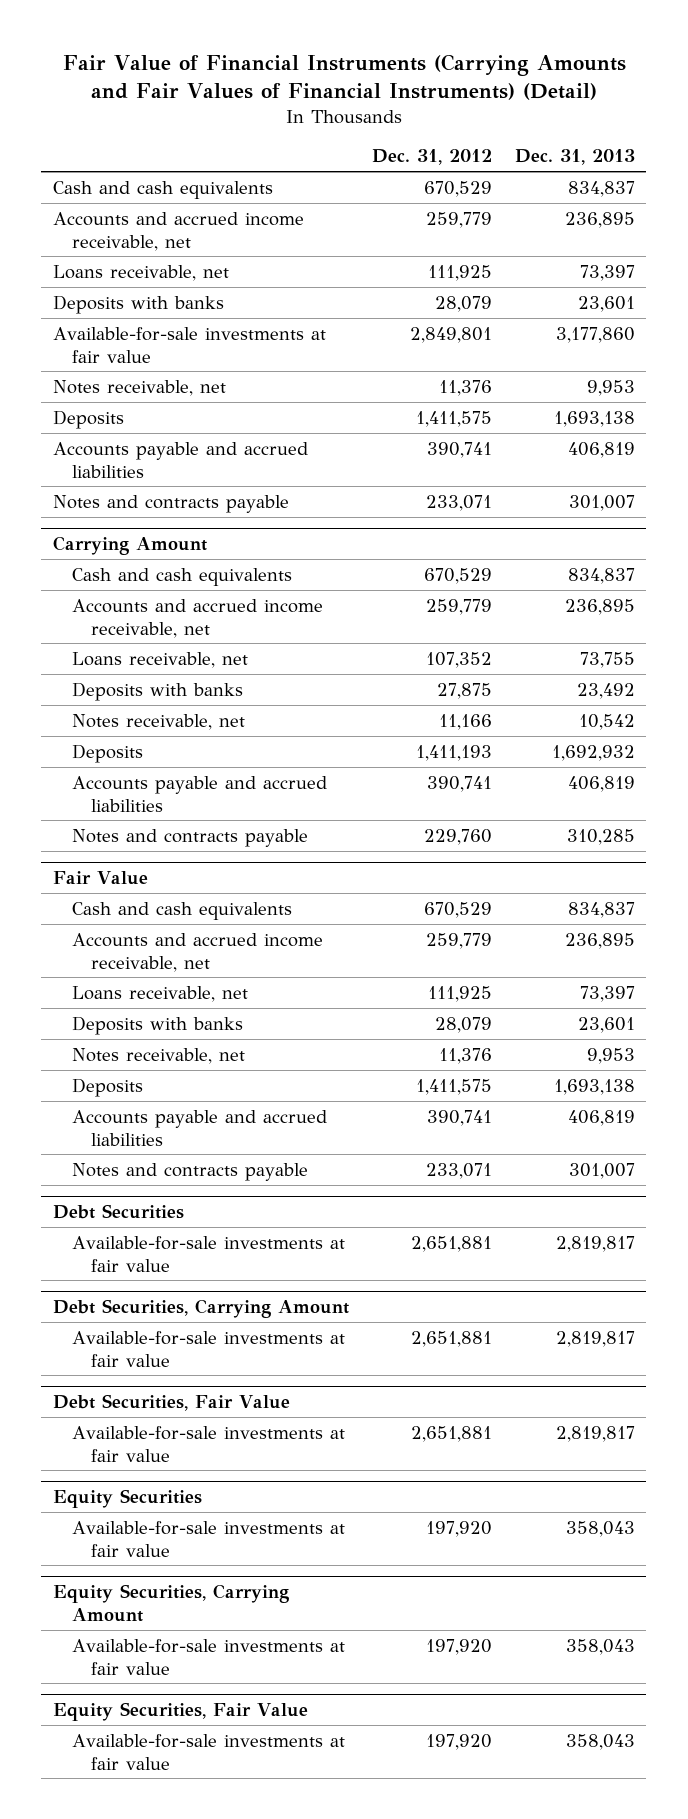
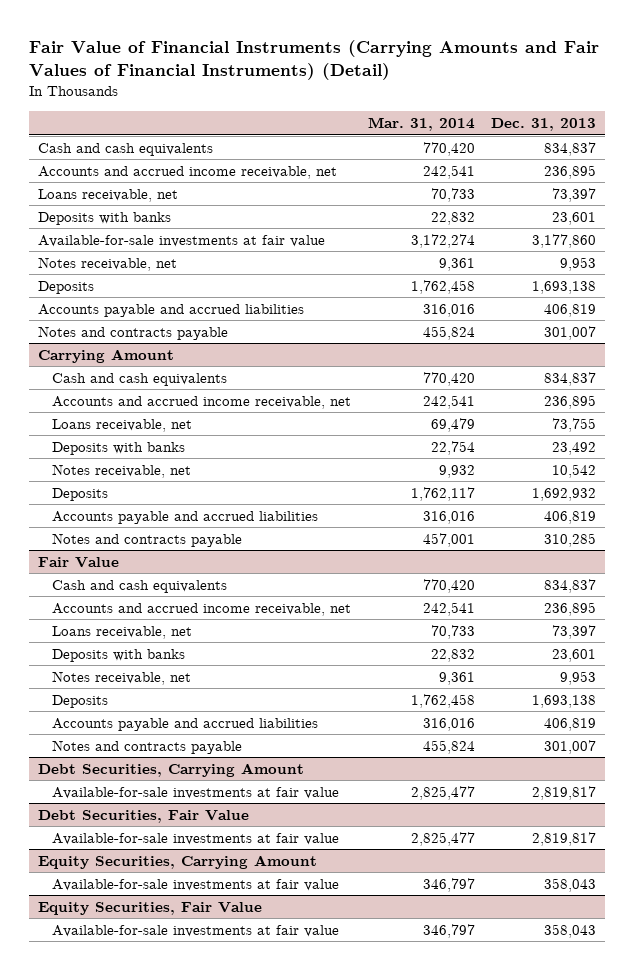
[371,149,492,166] Dec. 31, 2012 -> none
none -> [367,116,475,131] Mar. 31, 2014
[52,1204,184,1220] Debt Securities -> none
[71,1235,345,1272] Available-for-sale investments at fair value -> none
[52,1489,202,1509] Equity Securities -> none
[71,1520,345,1557] Available-for-sale investments at fair value -> none

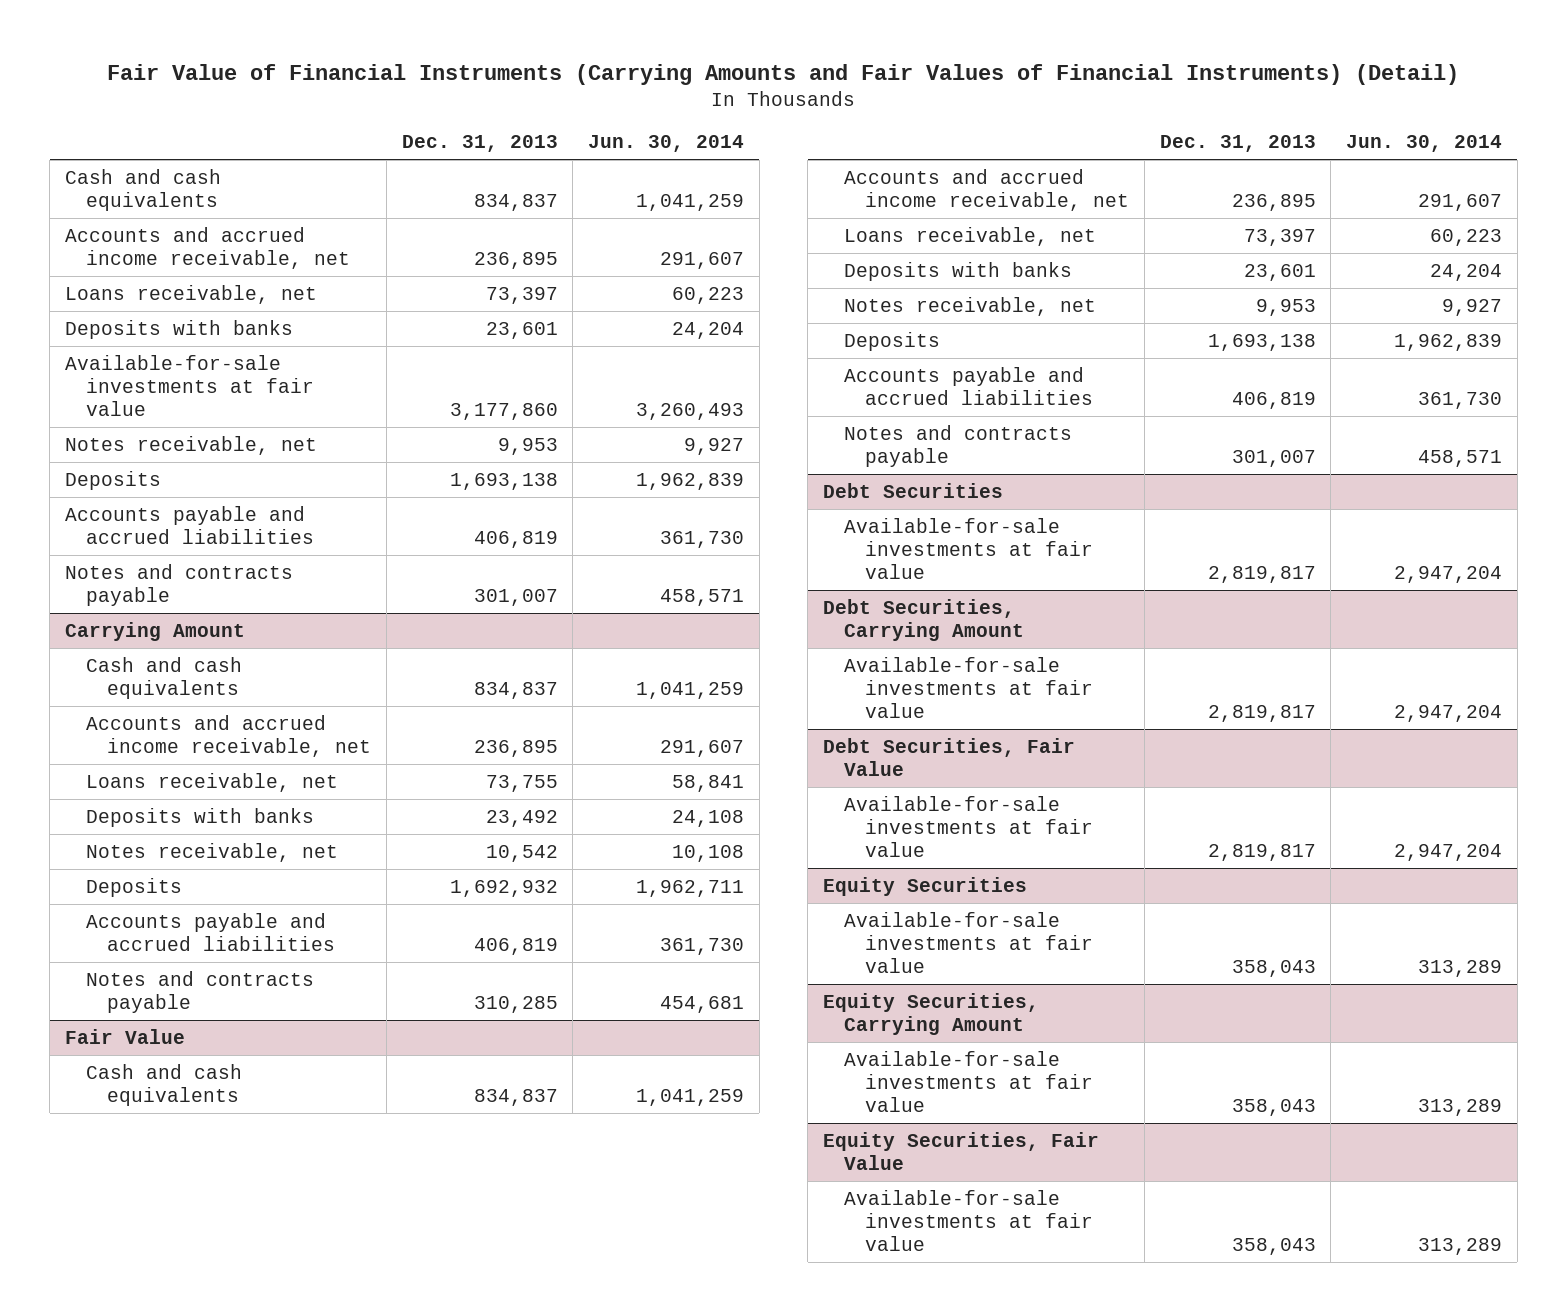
[367,116,475,131] Mar. 31, 2014 -> none
none -> [588,135,745,153] Jun. 30, 2014
none -> [822,482,1003,498] Debt Securities
none -> [843,517,1094,579] Available-for-sale investments at fair value
none -> [822,876,1027,896] Equity Securities
none -> [843,911,1094,973] Available-for-sale investments at fair value

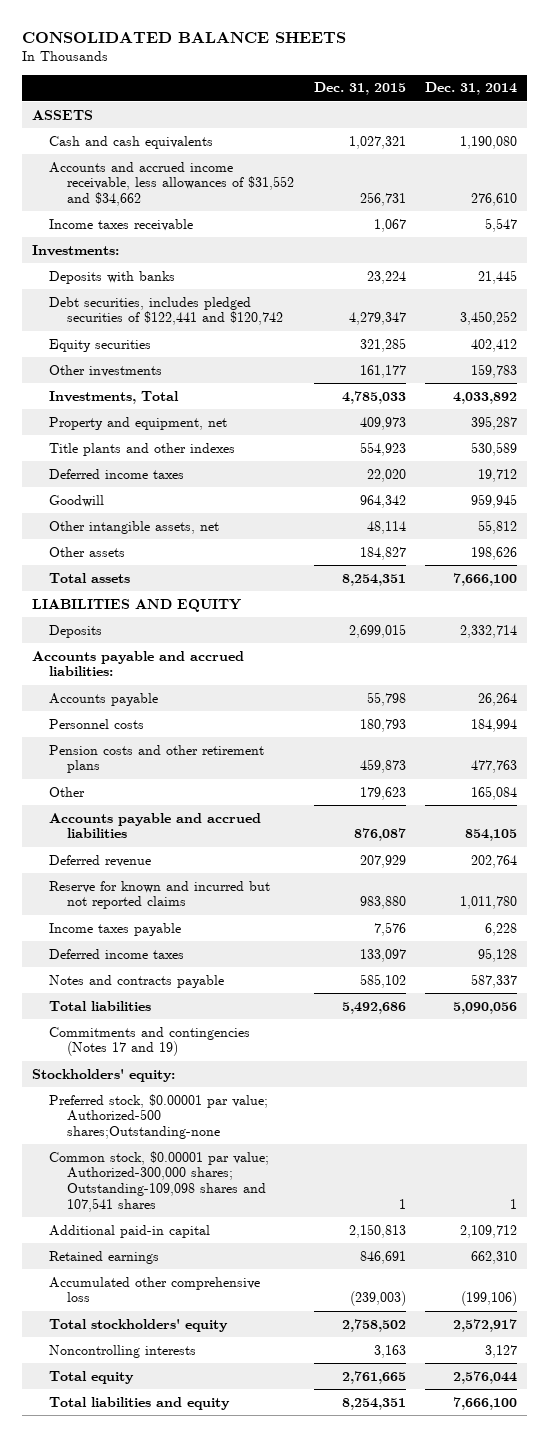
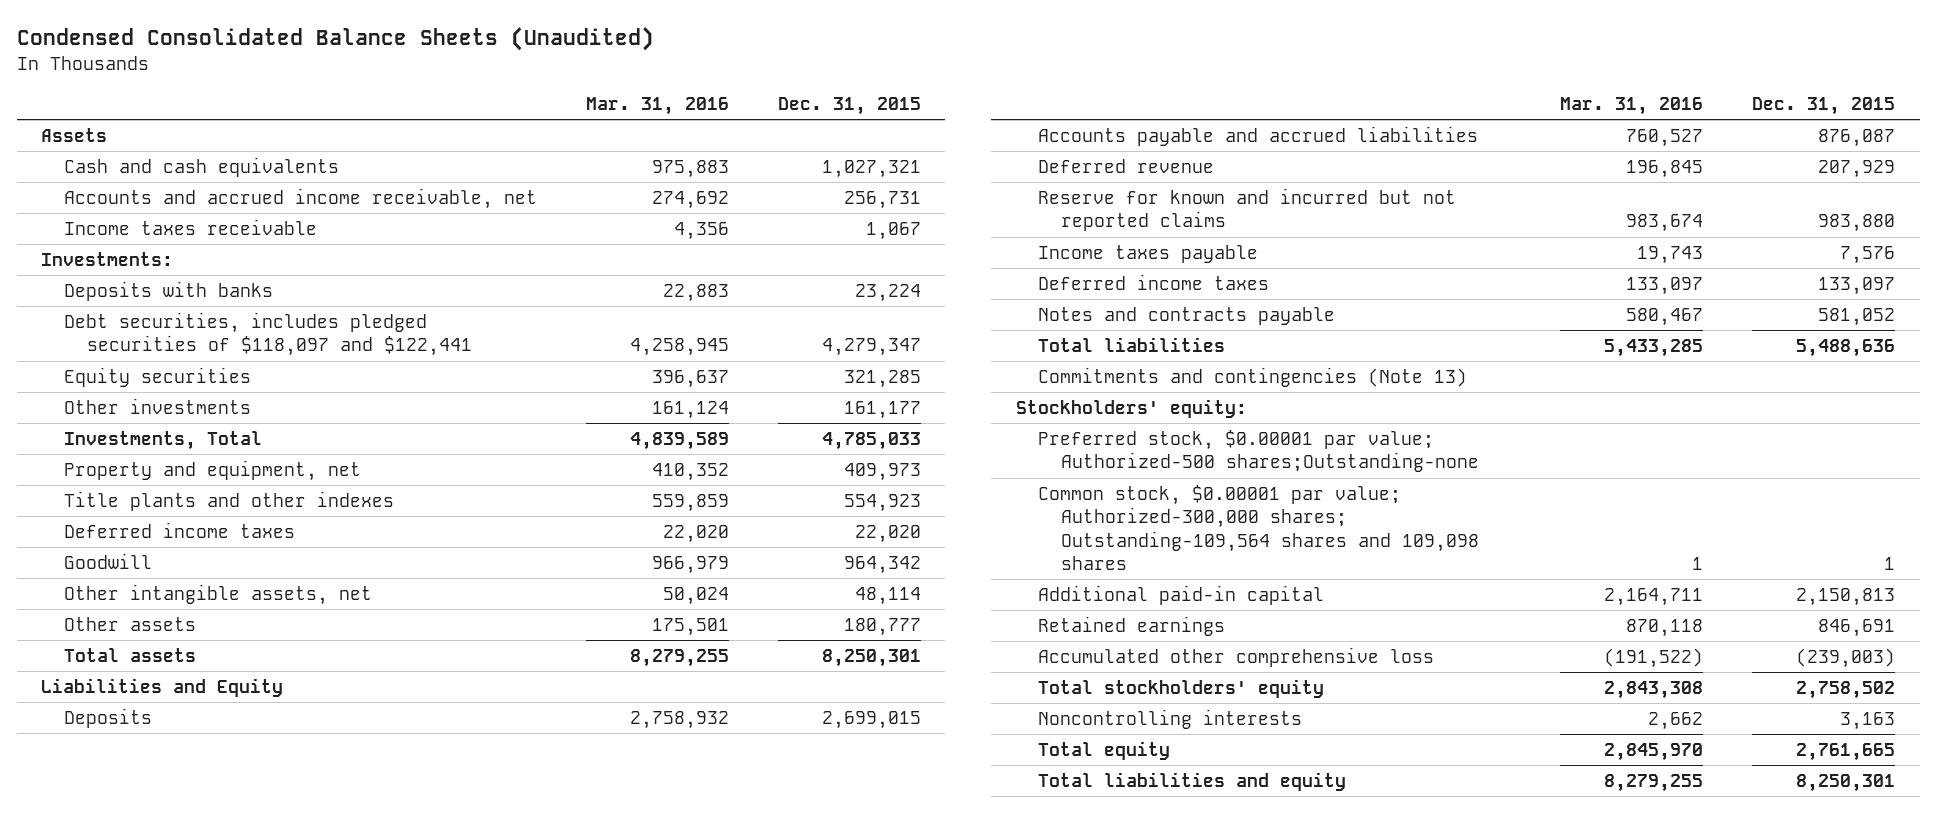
[22,31,347,43] CONSOLIDATED BALANCE SHEETS -> [16,27,654,52] Condensed Consolidated Balance Sheets (Unaudited)
[425,82,518,96] Dec. 31, 2014 -> none
none -> [585,96,729,115] Mar. 31, 2016
[31,109,93,120] ASSETS -> [41,127,108,142] Assets
[49,161,294,207] Accounts and accrued income receivable, less allowances of $31,552 and $34,662 -> [63,187,537,209] Accounts and accrued income receivable, net
[49,296,283,326] Debt securities, includes pledged securities of $122,441 and $120,742 -> [63,311,472,357] Debt securities, includes pledged securities of $118,097 and $122,441
[359,546,406,560] 184,827 -> [843,617,921,636] 180,777
[341,573,406,586] 8,254,351 -> [821,648,921,667] 8,250,301
[31,598,241,612] LIABILITIES AND EQUITY -> [41,677,284,697] Liabilities and Equity
[31,650,244,677] Accounts payable and accrued liabilities: -> none
[49,692,159,706] Accounts payable -> none
[49,718,145,729] Personnel costs -> none
[49,744,265,774] Pension costs and other retirement plans -> none
[49,786,86,797] Other -> none
[359,973,406,988] 585,102 -> [1818,307,1896,326] 581,052
[341,1001,406,1014] 5,492,686 -> [1796,338,1896,357] 5,488,636
[49,1026,251,1057] Commitments and contingencies (Notes 17 and 19) -> [1038,366,1468,387] Commitments and contingencies (Note 13)
[49,1150,270,1212] Common stock, $0.00001 par value; Authorized-300,000 shares; Outstanding-109,098 shares and 107,541 shares -> [1038,484,1479,571] Common stock, $0.00001 par value; Authorized-300,000 shares; Outstanding-109,564 shares and 109,098 shares
[341,1397,406,1410] 8,254,351 -> [1796,773,1896,792] 8,250,301

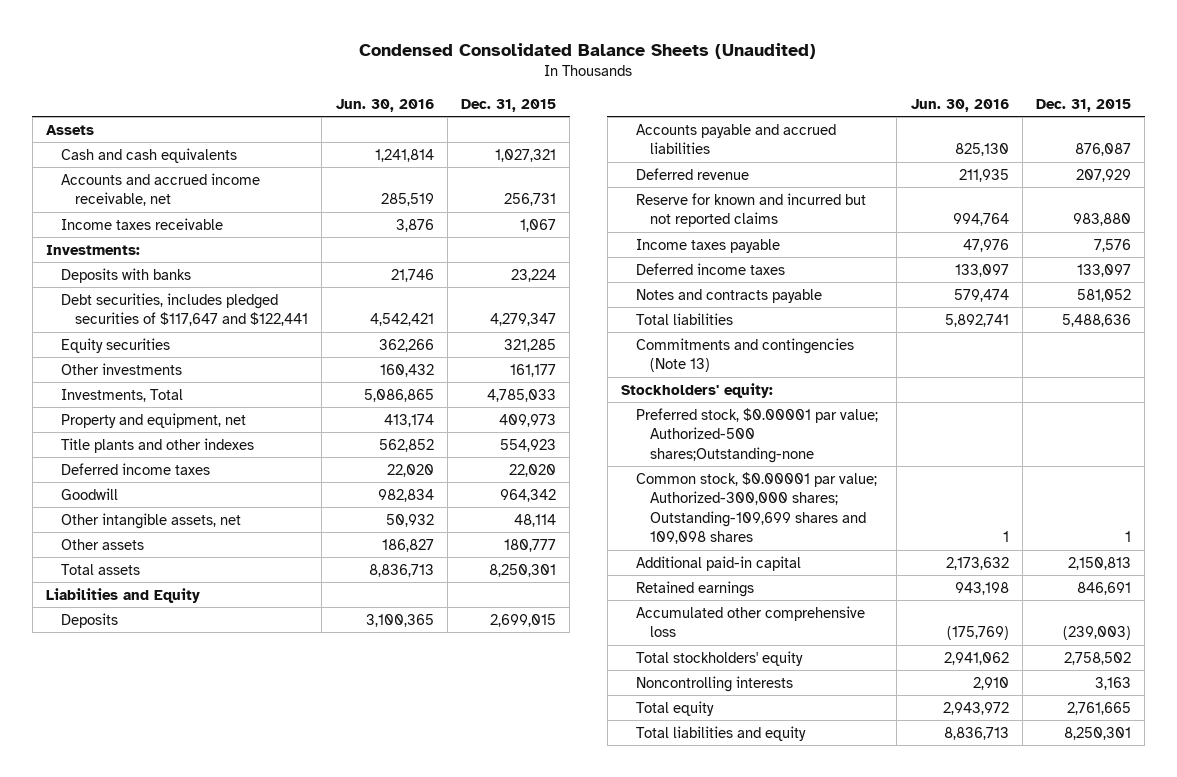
[585,96,729,115] Mar. 31, 2016 -> none
none -> [335,98,434,112] Jun. 30, 2016
[63,311,472,357] Debt securities, includes pledged securities of $118,097 and $122,441 -> [60,292,309,327] Debt securities, includes pledged securities of $117,647 and $122,441
[1038,484,1479,571] Common stock, $0.00001 par value; Authorized-300,000 shares; Outstanding-109,564 shares and 109,098 shares -> [635,471,877,545] Common stock, $0.00001 par value; Authorized-300,000 shares; Outstanding-109,699 shares and 109,098 shares

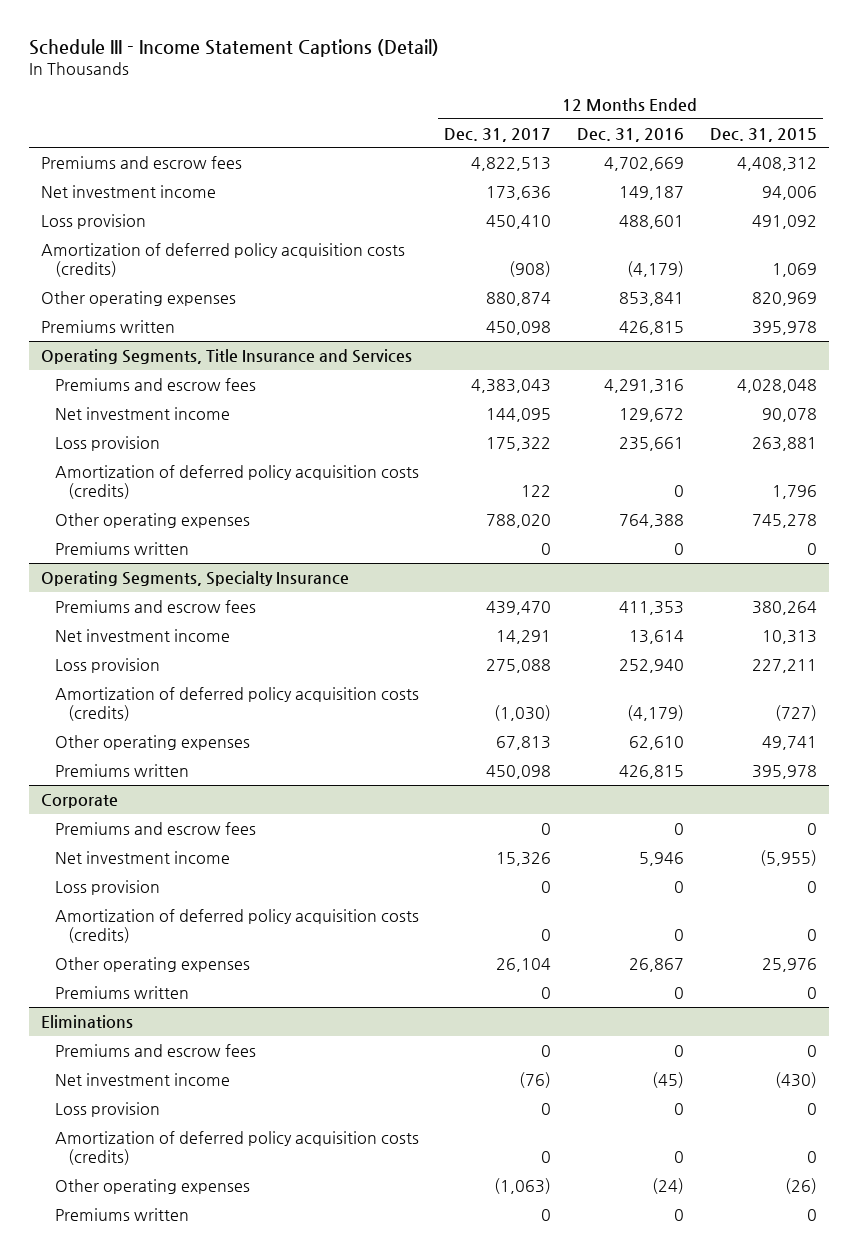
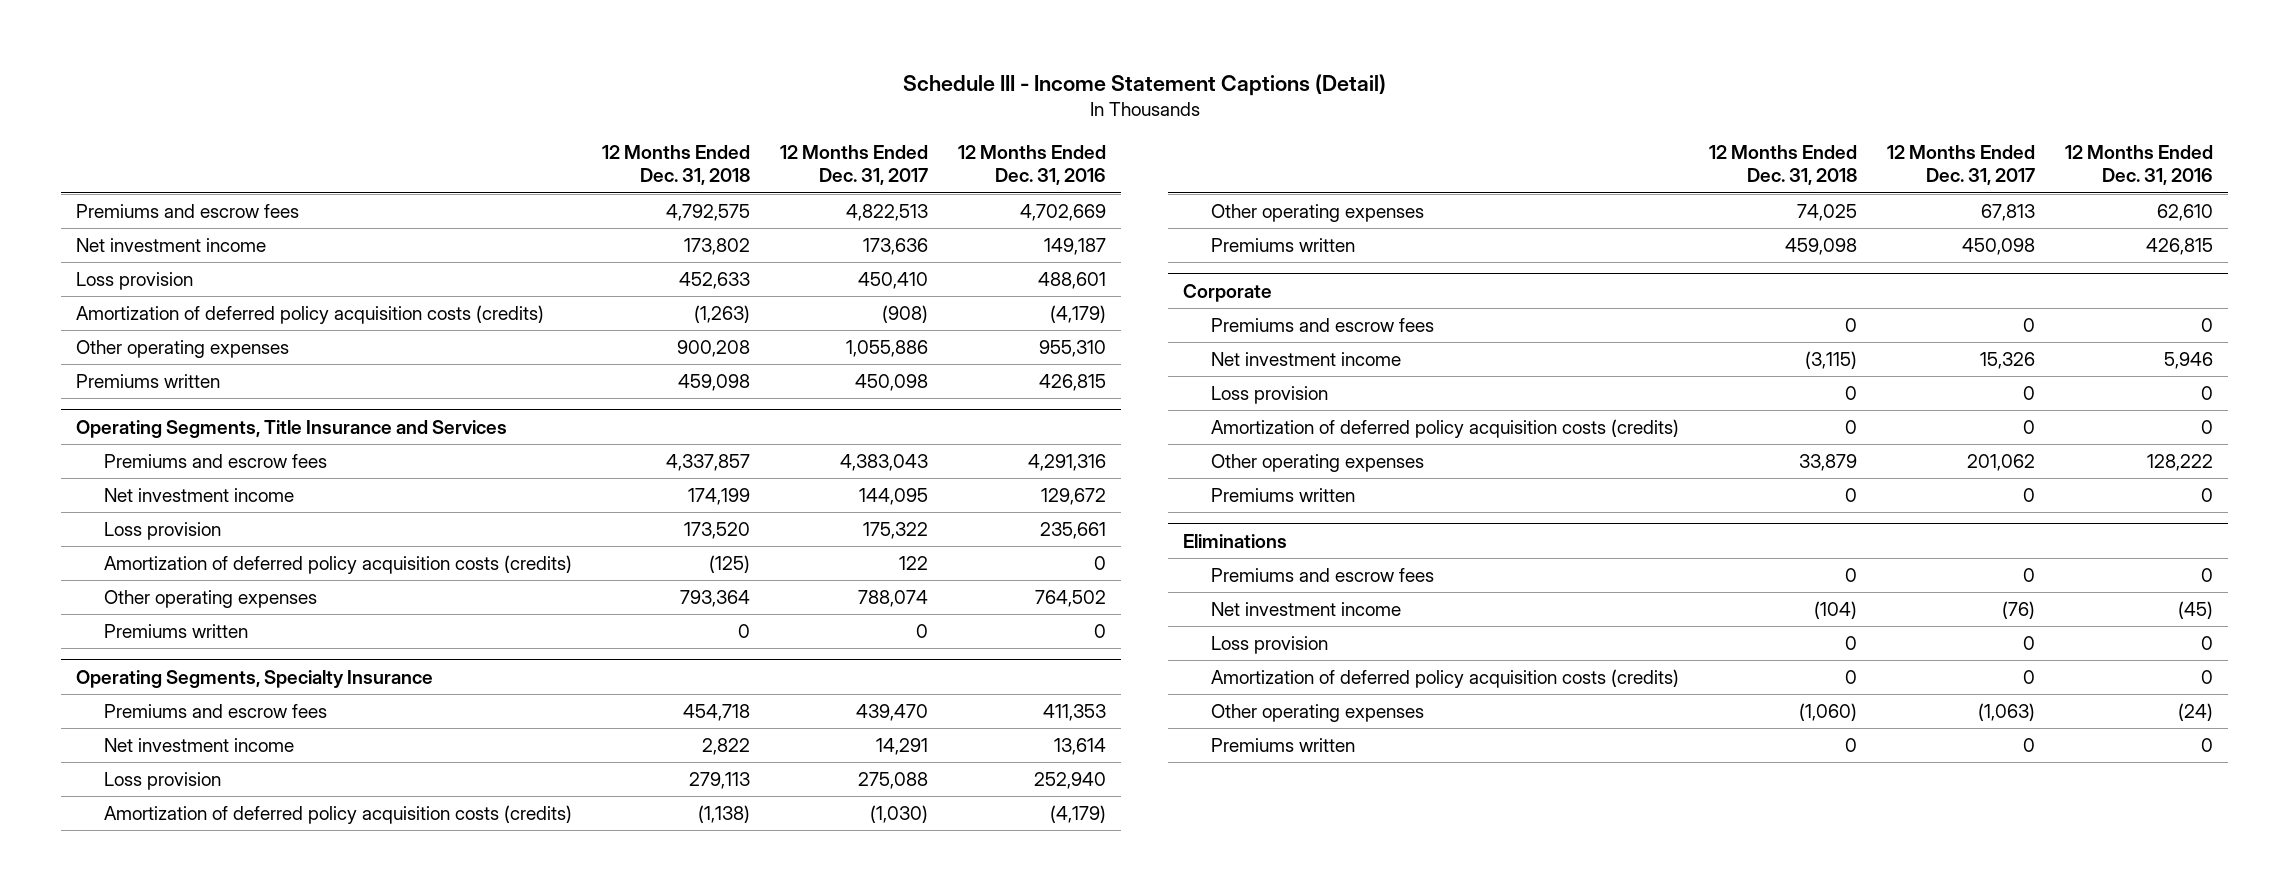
[709,127,817,142] Dec. 31, 2015 -> none
none -> [602,144,751,186] 12 Months Ended Dec. 31, 2018
[486,291,552,306] 880,874 -> [846,340,929,358] 1,055,886
[618,291,684,306] 853,841 -> [1039,340,1107,358] 955,310
[486,513,552,528] 788,020 -> [858,590,929,608] 788,074
[618,513,684,528] 764,388 -> [1035,590,1107,608] 764,502
[496,957,552,972] 26,104 -> [1967,454,2036,472] 201,062
[628,957,684,972] 26,867 -> [2147,454,2214,472] 128,222

